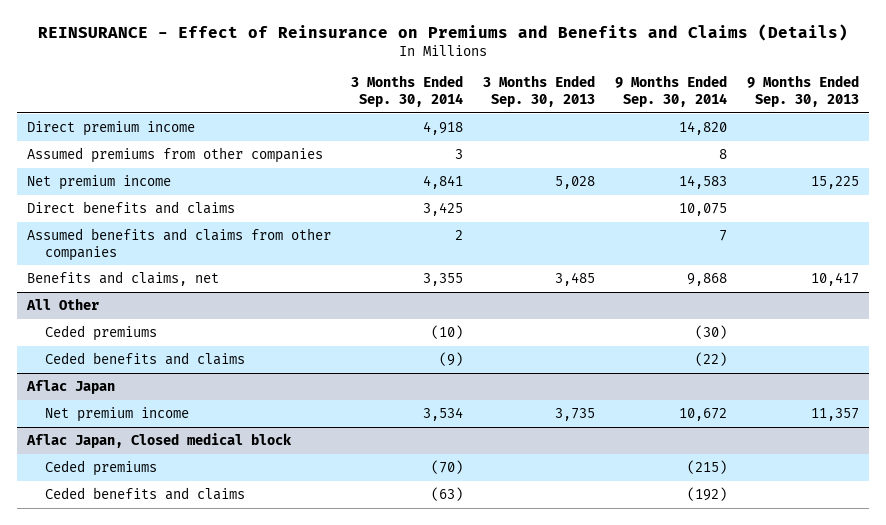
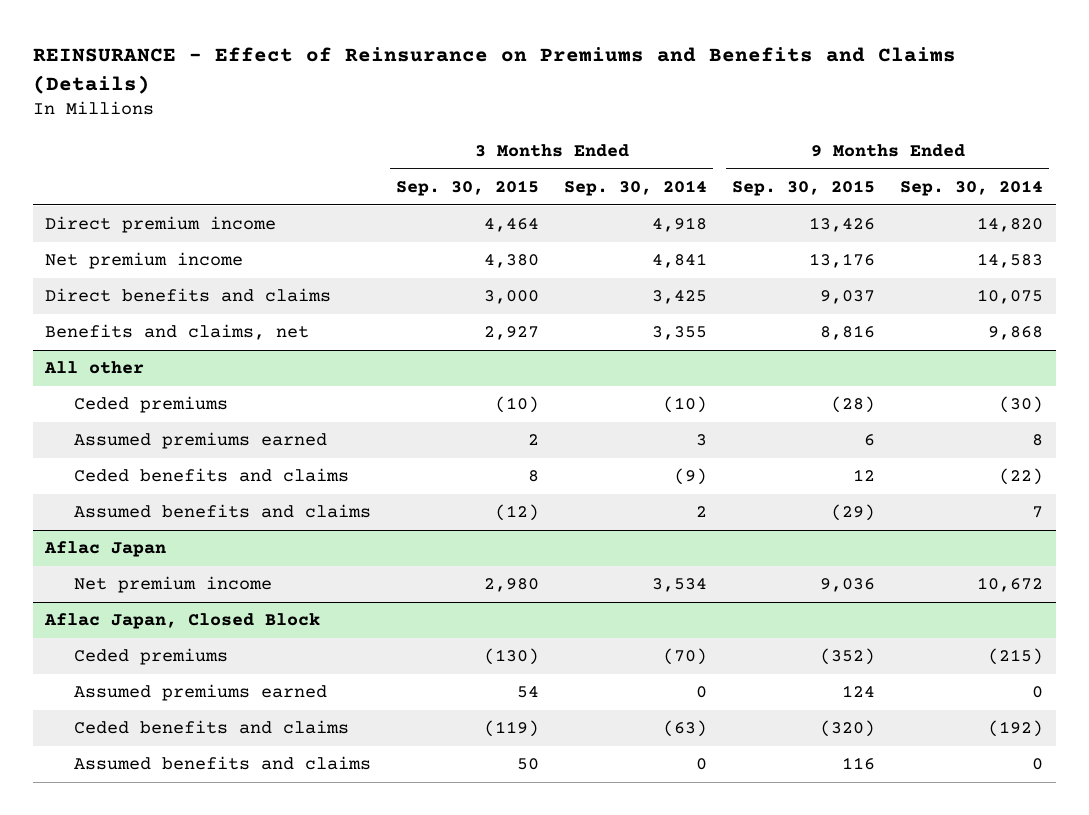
[483,75,596,108] 3 Months Ended Sep. 30, 2013 -> none
[747,75,860,108] 9 Months Ended Sep. 30, 2013 -> none
none -> [396,180,540,197] Sep. 30, 2015
none -> [732,180,876,197] Sep. 30, 2015
[27,147,324,164] Assumed premiums from other companies -> none
[27,228,332,261] Assumed benefits and claims from other companies -> none
[26,298,100,311] All Other -> [44,361,145,375] All other
none -> [74,432,328,450] Assumed premiums earned
none -> [74,504,372,519] Assumed benefits and claims
[26,433,293,449] Aflac Japan, Closed medical block -> [44,613,321,630] Aflac Japan, Closed Block
none -> [74,684,328,702] Assumed premiums earned
none -> [74,756,372,771] Assumed benefits and claims

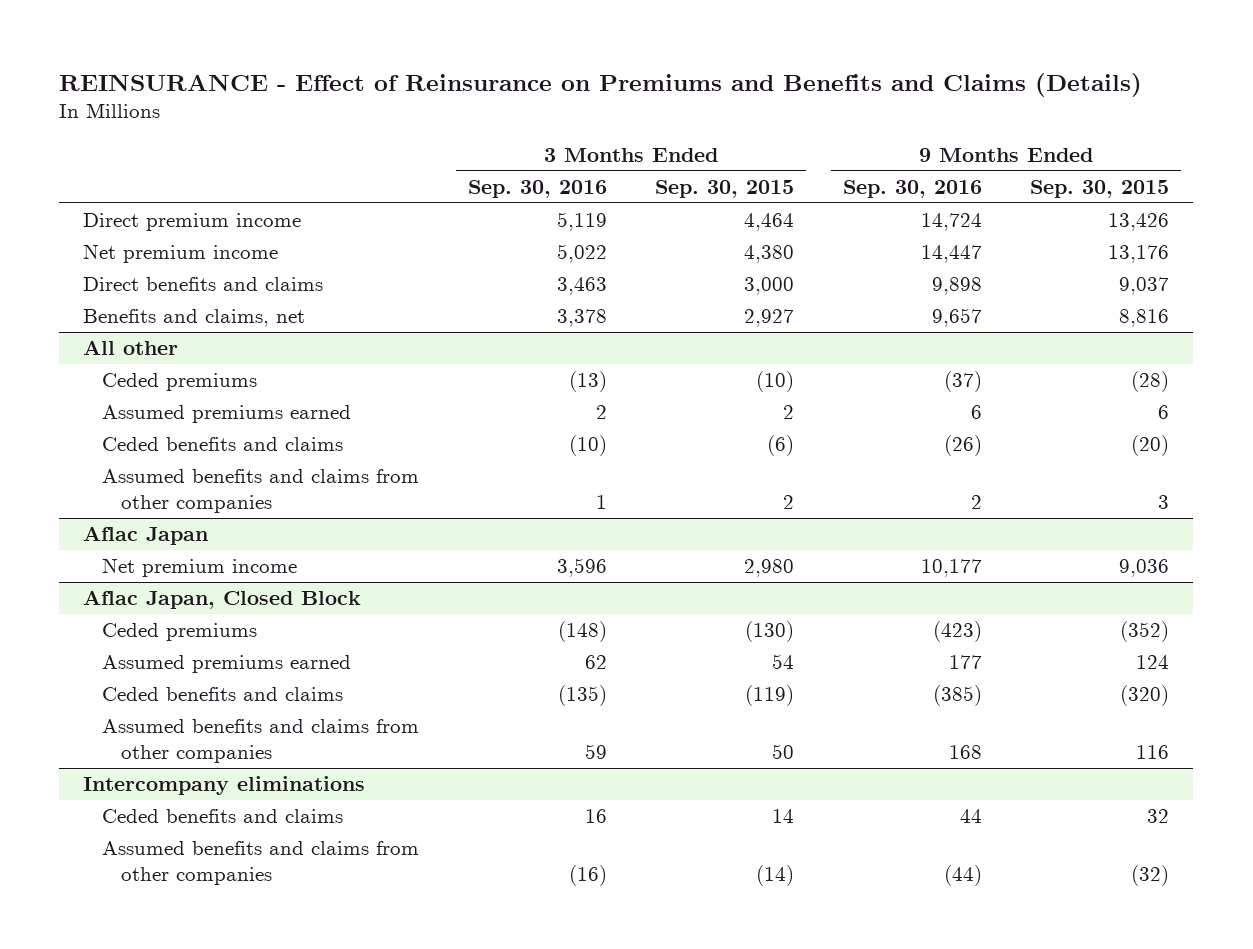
[564,180,708,197] Sep. 30, 2014 -> none
[900,180,1044,197] Sep. 30, 2014 -> none
none -> [467,179,607,198] Sep. 30, 2016
none -> [842,179,982,198] Sep. 30, 2016
[528,470,540,483] 8 -> [767,435,795,457] (6)
[853,469,876,482] 12 -> [1131,435,1170,457] (20)
[74,504,372,519] Assumed benefits and claims -> [102,469,420,514] Assumed benefits and claims from other companies
[495,504,540,522] (12) -> [783,495,795,510] 2
[831,504,876,522] (29) -> [1158,495,1170,510] 3
[74,756,372,771] Assumed benefits and claims -> [102,719,420,764] Assumed benefits and claims from other companies
none -> [83,776,366,796] Intercompany eliminations
none -> [102,809,344,824] Ceded benefits and claims
none -> [102,841,420,886] Assumed benefits and claims from other companies

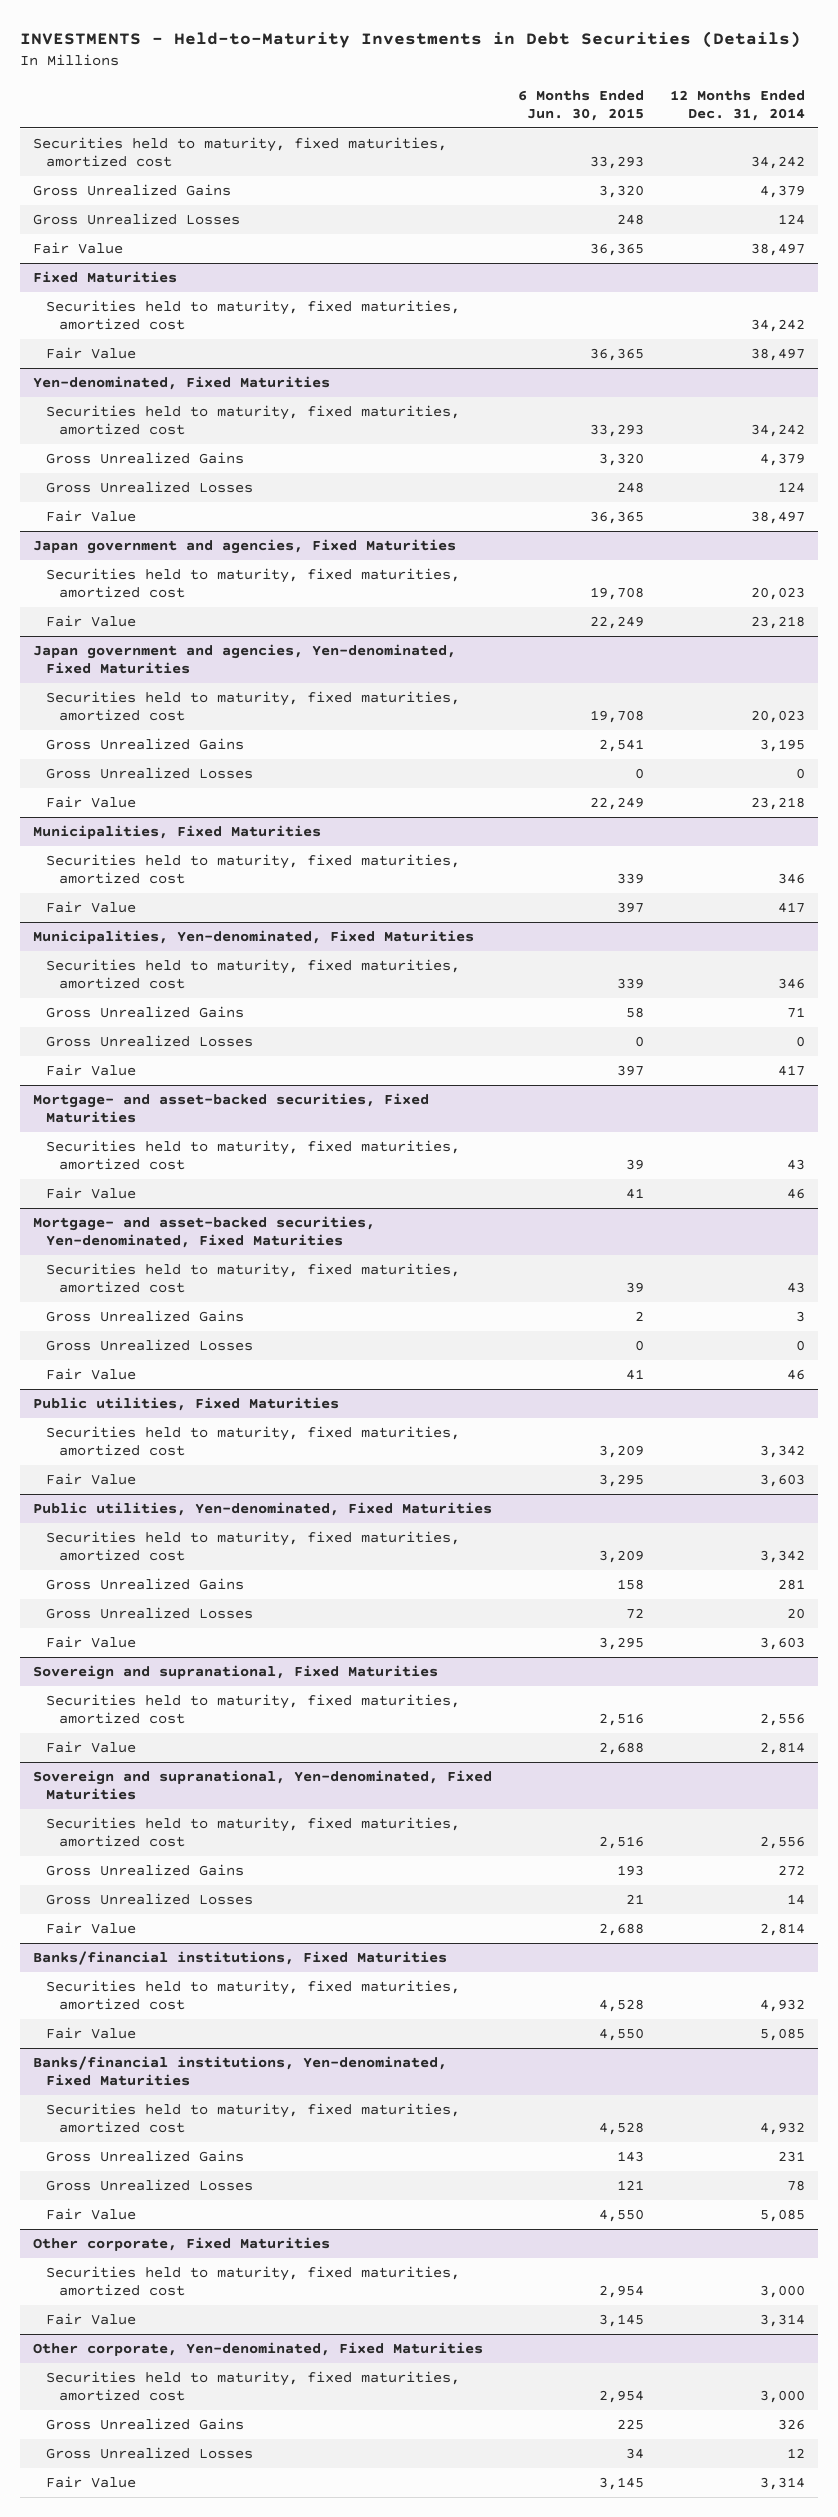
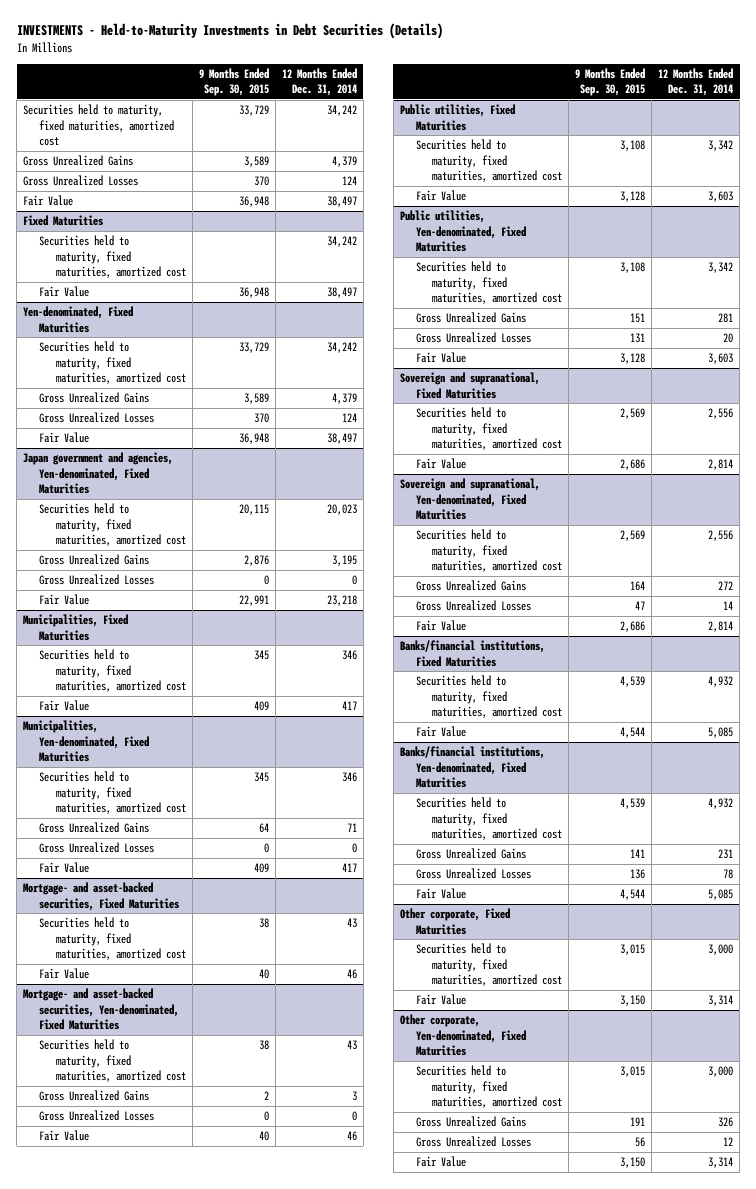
[517,89,644,121] 6 Months Ended Jun. 30, 2015 -> none
none -> [198,67,269,97] 9 Months Ended Sep. 30, 2015
[32,539,456,555] Japan government and agencies, Fixed Maturities -> none
[45,568,460,599] Securities held to maturity, fixed maturities, amortized cost -> none
[45,615,136,628] Fair Value -> none

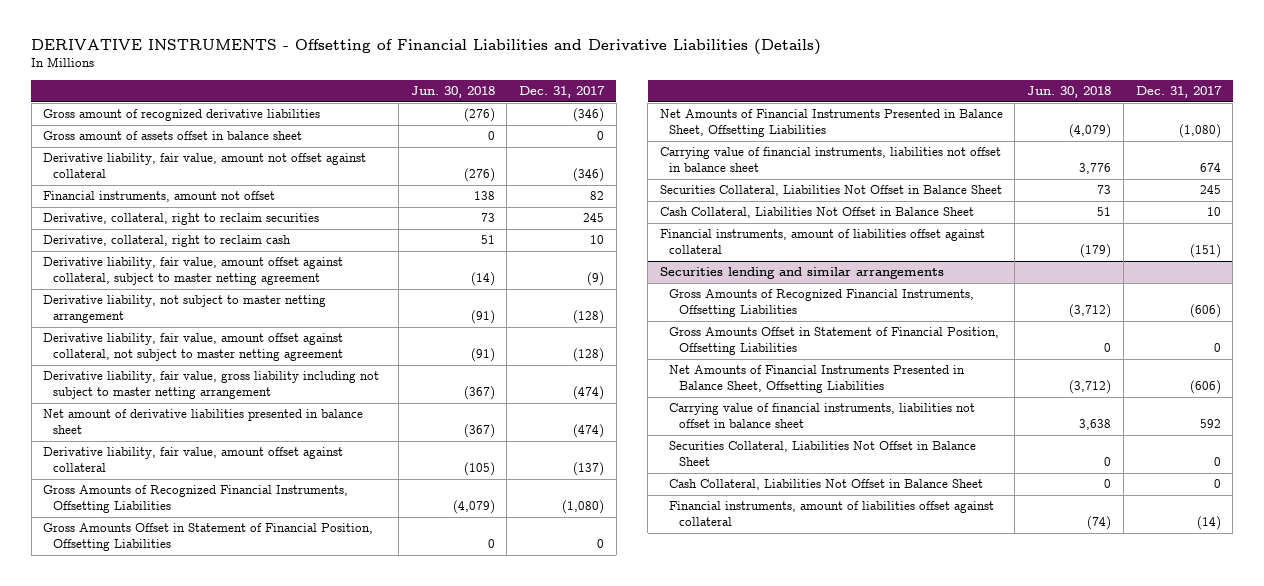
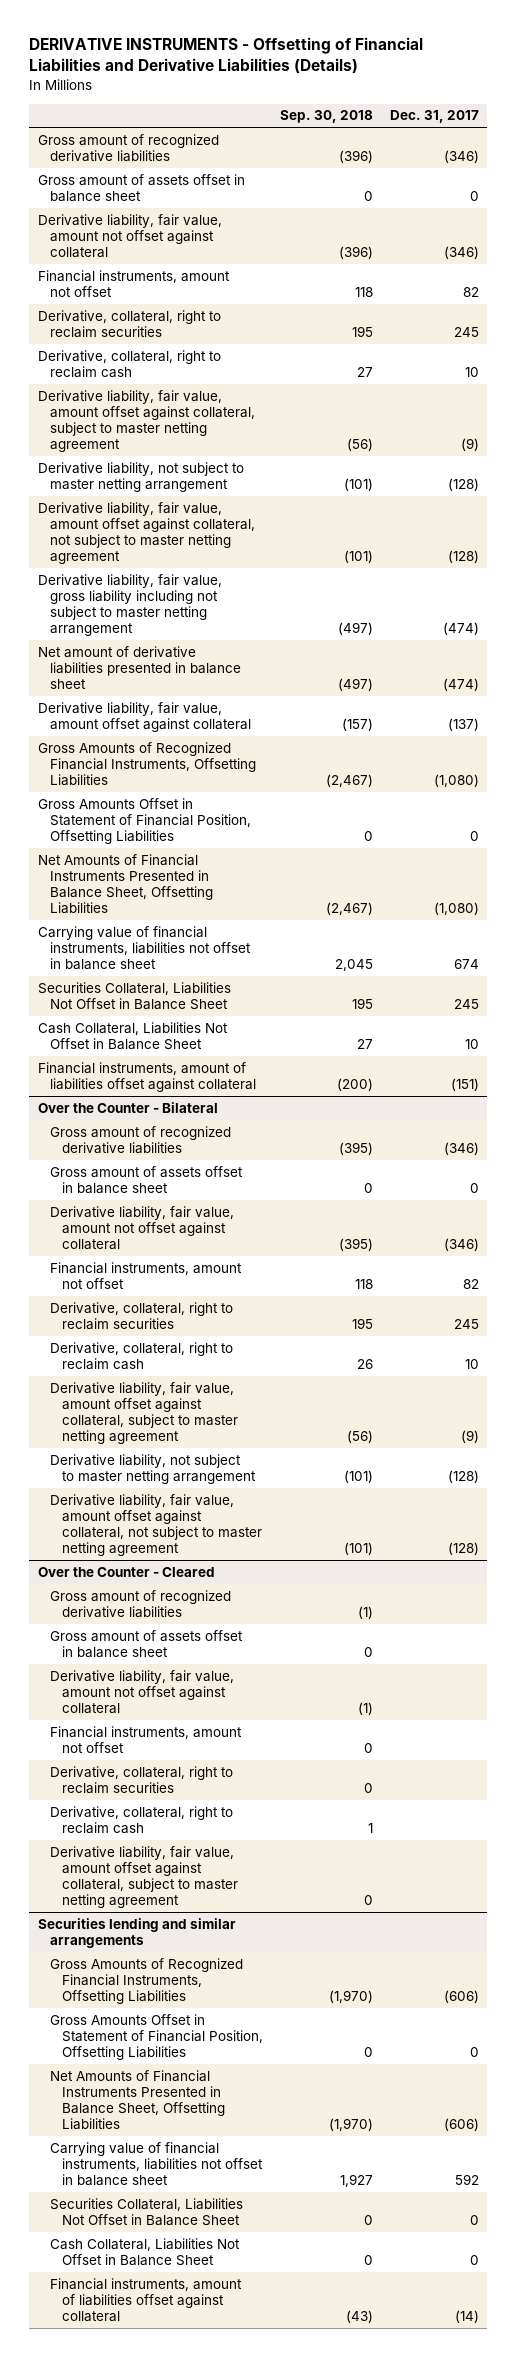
[410,86,495,99] Jun. 30, 2018 -> none
none -> [279,110,373,124] Sep. 30, 2018
none -> [37,1101,218,1113] Over the Counter - Bilateral
none -> [49,1125,231,1154] Gross amount of recognized derivative liabilities
none -> [49,1165,243,1194] Gross amount of assets offset in balance sheet
none -> [49,1205,234,1250] Derivative liability, fair value, amount not offset against collateral
none -> [49,1261,242,1289] Financial instruments, amount not offset
none -> [49,1301,233,1330] Derivative, collateral, right to reclaim securities
none -> [49,1341,233,1370] Derivative, collateral, right to reclaim cash
none -> [49,1381,238,1444] Derivative liability, fair value, amount offset against collateral, subject to master netting agreement
none -> [49,1453,256,1484] Derivative liability, not subject to master netting arrangement
none -> [49,1493,262,1556] Derivative liability, fair value, amount offset against collateral, not subject to master netting agreement
none -> [37,1566,215,1577] Over the Counter - Cleared
none -> [49,1589,231,1618] Gross amount of recognized derivative liabilities
none -> [49,1629,243,1658] Gross amount of assets offset in balance sheet
none -> [49,1669,234,1714] Derivative liability, fair value, amount not offset against collateral
none -> [49,1725,242,1753] Financial instruments, amount not offset
none -> [49,1765,233,1794] Derivative, collateral, right to reclaim securities
none -> [49,1805,233,1834] Derivative, collateral, right to reclaim cash
none -> [49,1845,238,1908] Derivative liability, fair value, amount offset against collateral, subject to master netting agreement

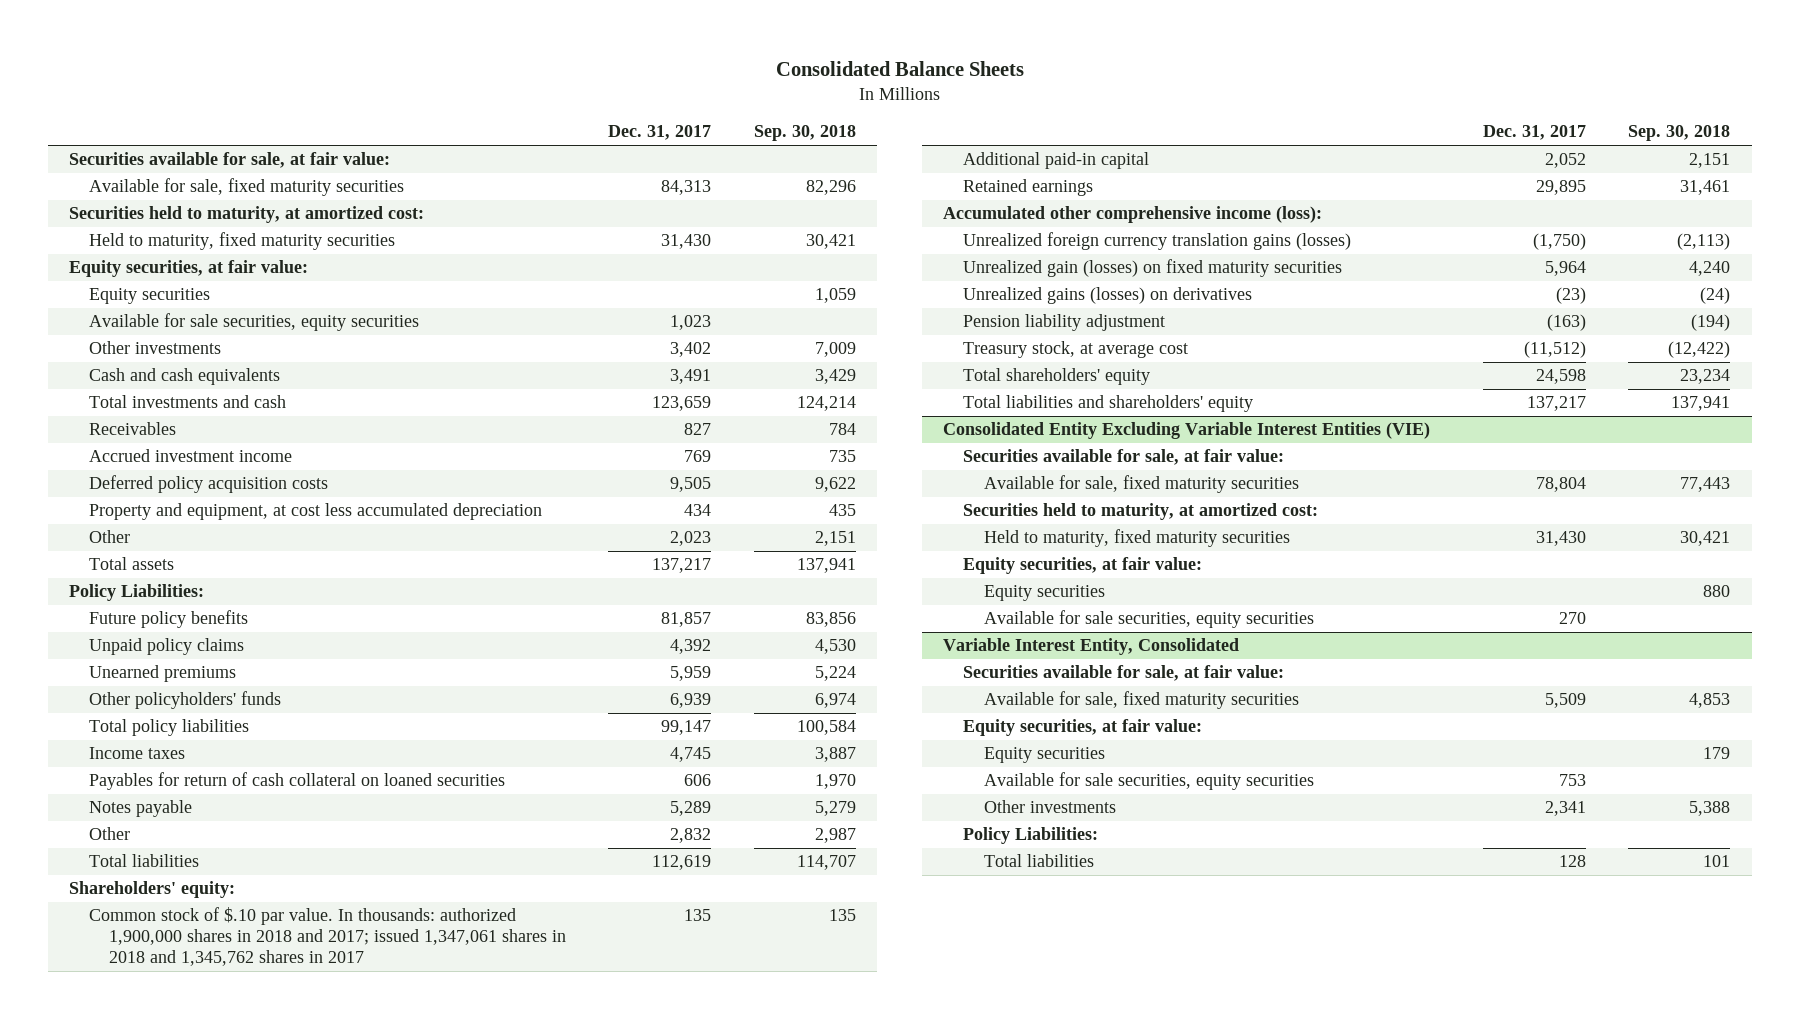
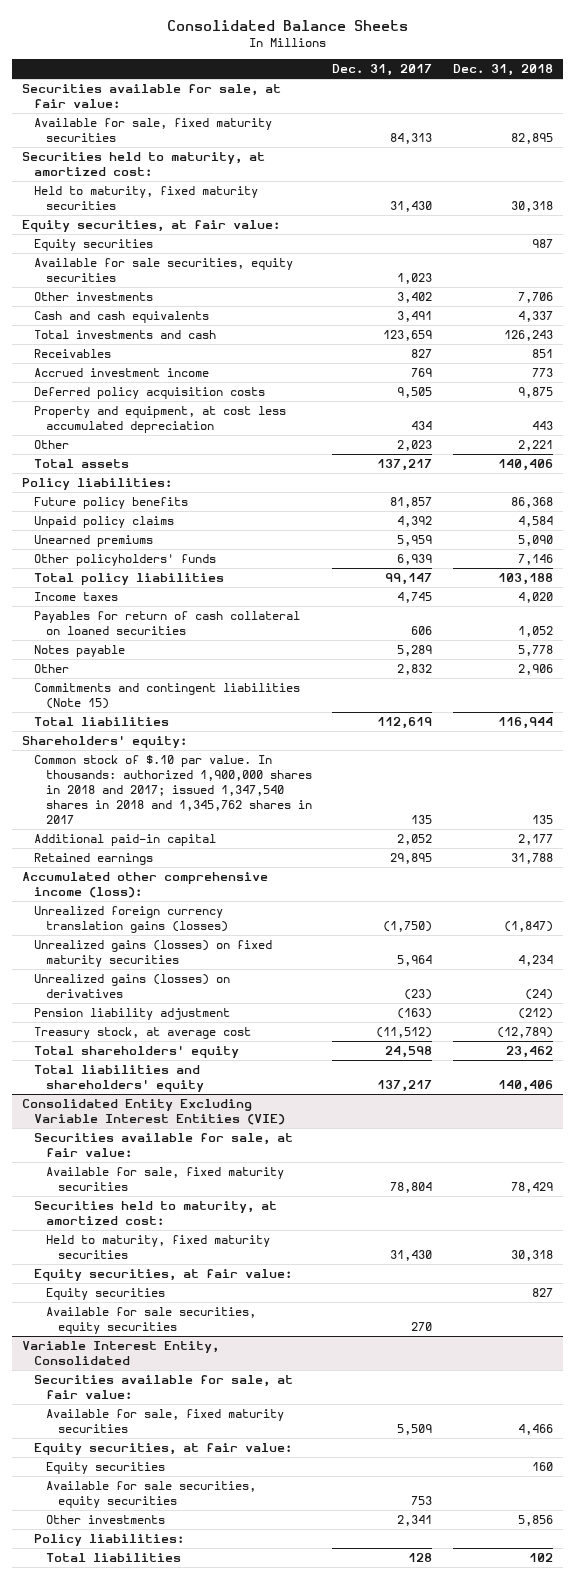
[753,125,856,142] Sep. 30, 2018 -> none
none -> [452,64,553,77] Dec. 31, 2018
[68,584,204,602] Policy Liabilities: -> [22,478,173,491] Policy liabilities:
none -> [34,683,301,710] Commitments and contingent liabilities (Note 15)
[88,907,567,966] Common stock of $.10 par value. In thousands: authorized 1,900,000 shares in 2018 and 2017; issued 1,347,061 shares in 2018 and 1,345,762 shares in 2017 -> [34,755,313,824] Common stock of $.10 par value. In thousands: authorized 1,900,000 shares in 2018 and 2017; issued 1,347,540 shares in 2018 and 1,345,762 shares in 2017
[963,259,1343,278] Unrealized gain (losses) on fixed maturity securities -> [34,940,273,968] Unrealized gains (losses) on fixed maturity securities
[963,827,1099,845] Policy Liabilities: -> [34,1534,185,1547] Policy liabilities:

